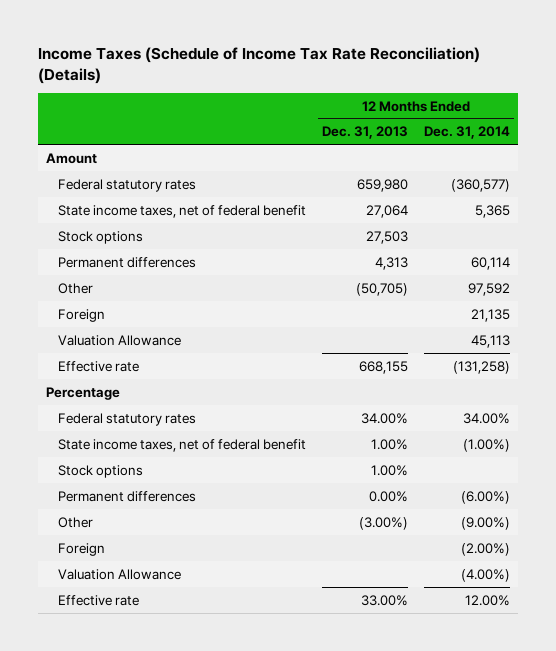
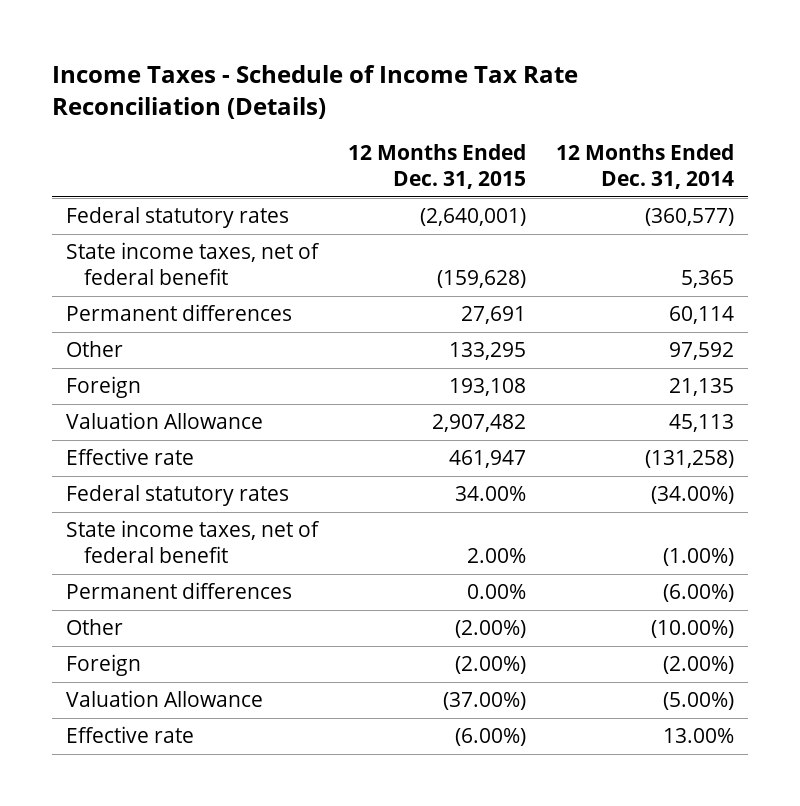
[37,46,480,84] Income Taxes (Schedule of Income Tax Rate Reconciliation) (Details) -> [51,65,578,119] Income Taxes - Schedule of Income Tax Rate Reconciliation (Details)
[321,126,408,140] Dec. 31, 2013 -> none
none -> [347,144,526,190] 12 Months Ended Dec. 31, 2015
[45,152,97,164] Amount -> none
[57,230,143,244] Stock options -> none
[45,386,120,400] Percentage -> none
[462,412,510,424] 34.00% -> [650,486,734,505] (34.00%)
[57,464,143,478] Stock options -> none
[460,516,510,530] (9.00%) -> [650,620,734,639] (10.00%)
[460,568,510,582] (4.00%) -> [662,692,734,711] (5.00%)
[464,594,510,606] 12.00% -> [662,728,734,744] 13.00%

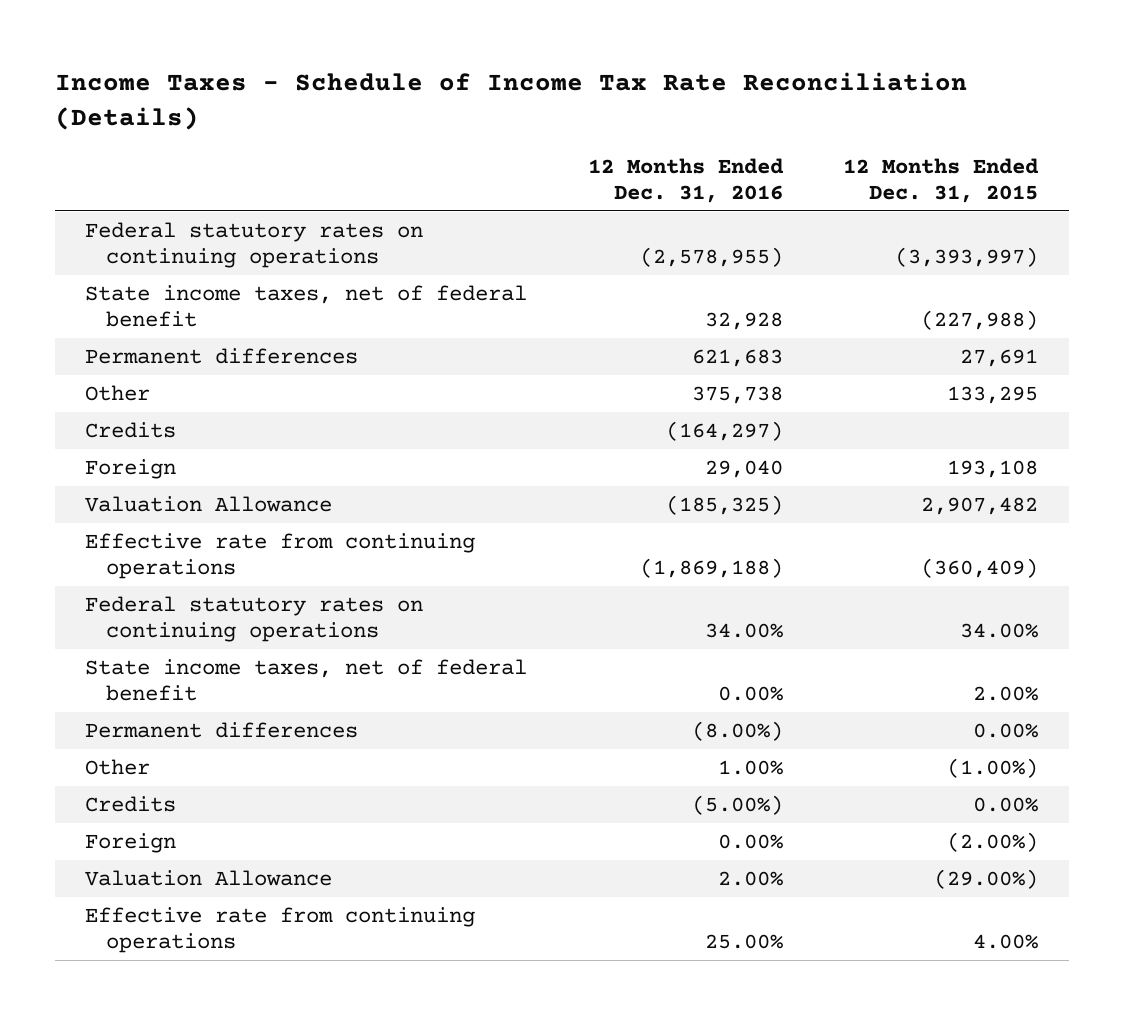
[555,144,734,190] 12 Months Ended Dec. 31, 2014 -> none
none -> [587,157,784,204] 12 Months Ended Dec. 31, 2016
[66,207,290,229] Federal statutory rates -> [85,221,424,269] Federal statutory rates on continuing operations
[419,208,526,227] (2,640,001) -> [895,247,1039,268] (3,393,997)
[436,270,526,289] (159,628) -> [921,310,1039,331] (227,988)
none -> [85,421,177,438] Credits
[66,448,195,466] Effective rate -> none
none -> [85,532,476,580] Effective rate from continuing operations
[66,485,290,507] Federal statutory rates -> [85,595,424,643] Federal statutory rates on continuing operations
[454,620,526,639] (2.00%) -> [947,757,1039,778] (1.00%)
none -> [85,795,177,812] Credits
[442,692,526,711] (37.00%) -> [934,868,1039,889] (29.00%)
[66,726,195,744] Effective rate -> [85,906,476,954] Effective rate from continuing operations
[454,728,526,747] (6.00%) -> [973,934,1039,950] 4.00%

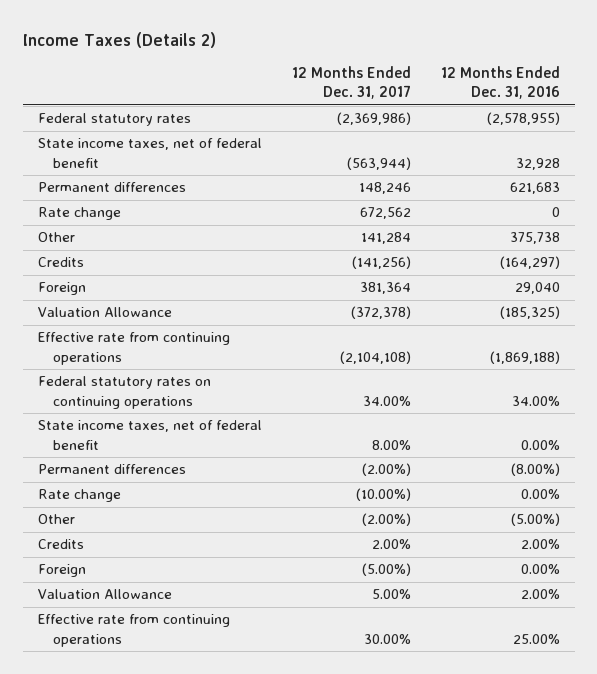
[54,71,967,131] Income Taxes - Schedule of Income Tax Rate Reconciliation (Details) -> [22,31,216,48] Income Taxes (Details 2)
[843,157,1040,204] 12 Months Ended Dec. 31, 2015 -> none
none -> [291,66,411,100] 12 Months Ended Dec. 31, 2017
[85,221,424,269] Federal statutory rates on continuing operations -> [37,113,191,127] Federal statutory rates
none -> [37,207,121,221] Rate change
none -> [37,489,121,503] Rate change
[717,759,783,775] 1.00% -> [510,513,560,527] (5.00%)
[691,794,783,815] (5.00%) -> [520,539,560,550] 2.00%

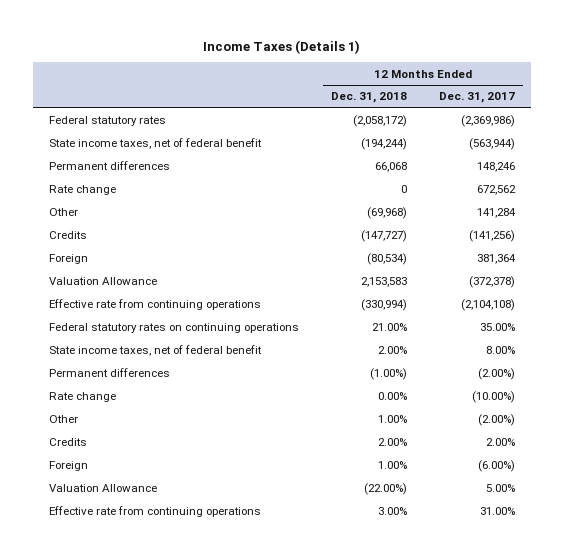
[22,31,216,48] Income Taxes (Details 2) -> [203,39,361,54] Income Taxes (Details 1)
[440,66,560,100] 12 Months Ended Dec. 31, 2016 -> none
none -> [331,92,408,104] Dec. 31, 2018
[362,395,411,406] 34.00% -> [480,323,516,332] 35.00%
[361,563,411,577] (5.00%) -> [478,460,516,473] (6.00%)
[363,633,411,644] 30.00% -> [480,507,516,516] 31.00%

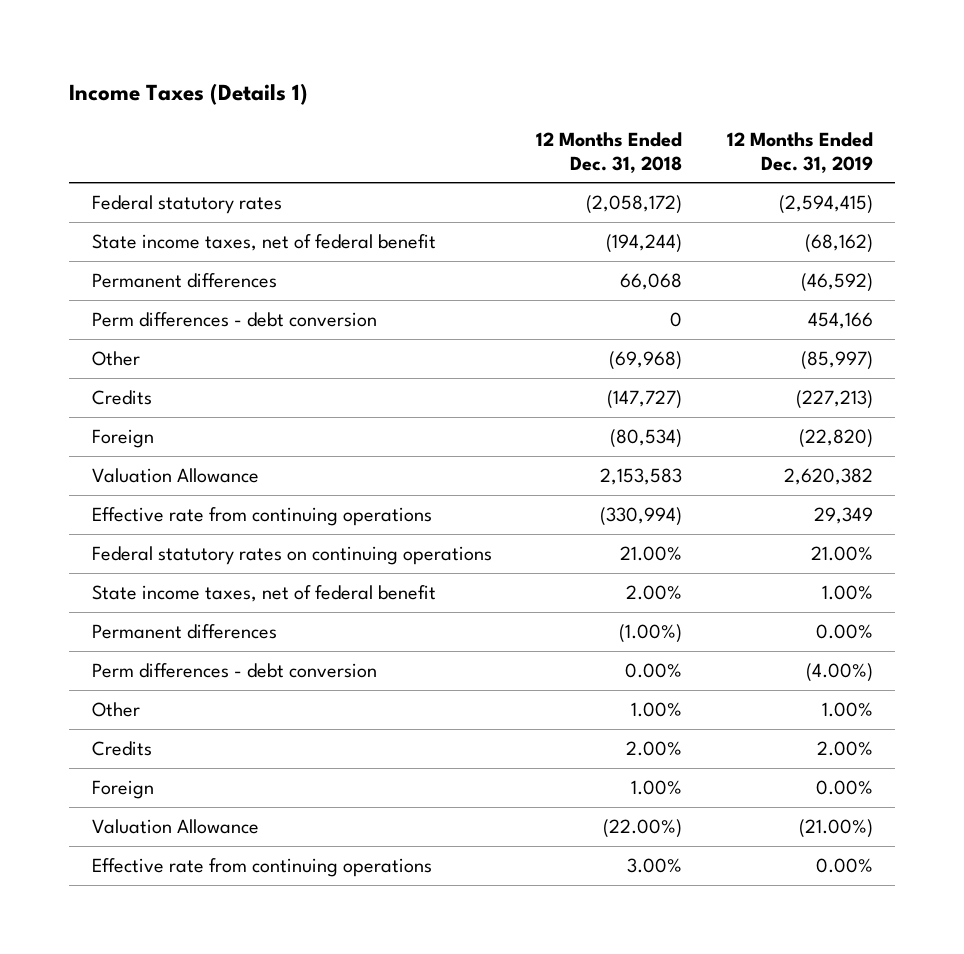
[439,92,516,104] Dec. 31, 2017 -> none
none -> [726,132,873,173] 12 Months Ended Dec. 31, 2019
[49,185,117,196] Rate change -> [91,311,377,327] Perm differences - debt conversion
[49,392,117,403] Rate change -> [91,662,377,678] Perm differences - debt conversion

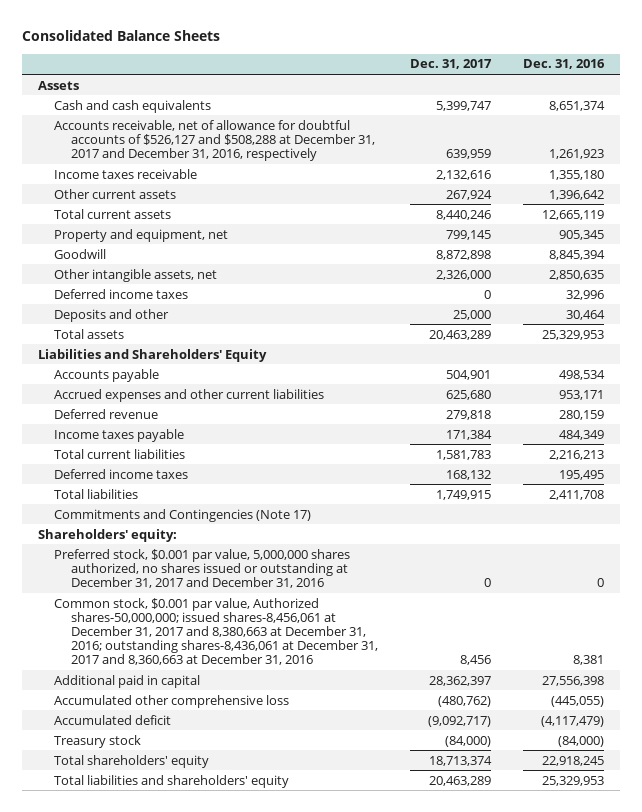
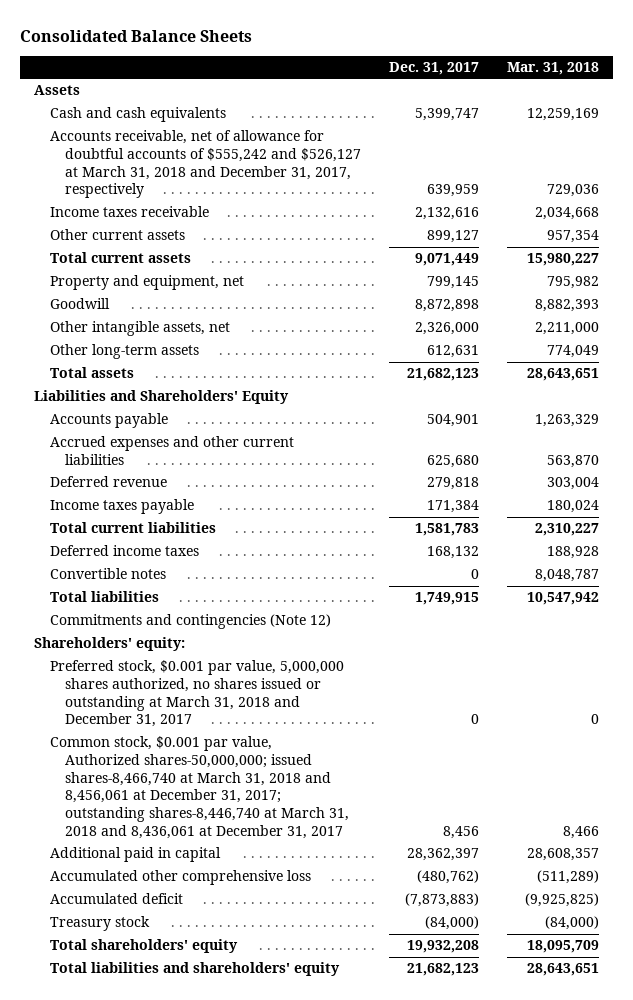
[522,59,605,70] Dec. 31, 2016 -> none
none -> [507,62,600,76] Mar. 31, 2018
[54,119,375,161] Accounts receivable, net of allowance for doubtful accounts of $526,127 and $508,288 at December 31, 2017 and December 31, 2016, respectively -> [49,130,362,199] Accounts receivable, net of allowance for doubtful accounts of $555,242 and $526,127 at March 31, 2018 and December 31, 2017, respectively
[445,189,492,200] 267,924 -> [427,230,480,244] 899,127
[435,209,491,220] 8,440,246 -> [415,253,480,267] 9,071,449
[54,288,189,299] Deferred income taxes -> none
[54,308,170,322] Deposits and other -> none
none -> [49,344,199,360] Other long-term assets
[428,329,491,340] 20,463,289 -> [407,368,480,382] 21,682,123
none -> [49,568,166,580] Convertible notes
[54,508,312,522] Commitments and Contingencies (Note 17) -> [49,614,331,630] Commitments and contingencies (Note 12)
[54,548,351,588] Preferred stock, $0.001 par value, 5,000,000 shares authorized, no shares issued or outstanding at December 31, 2017 and December 31, 2016 -> [49,660,344,728] Preferred stock, $0.001 par value, 5,000,000 shares authorized, no shares issued or outstanding at March 31, 2018 and December 31, 2017
[54,597,378,666] Common stock, $0.001 par value, Authorized shares-50,000,000; issued shares-8,456,061 at December 31, 2017 and 8,380,663 at December 31, 2016; outstanding shares-8,436,061 at December 31, 2017 and 8,360,663 at December 31, 2016 -> [49,736,350,839] Common stock, $0.001 par value, Authorized shares-50,000,000; issued shares-8,466,740 at March 31, 2018 and 8,456,061 at December 31, 2017; outstanding shares-8,446,740 at March 31, 2018 and 8,436,061 at December 31, 2017
[427,715,491,727] (9,092,717) -> [405,893,480,908] (7,873,883)
[428,755,492,766] 18,713,374 -> [407,940,480,954] 19,932,208
[428,775,491,786] 20,463,289 -> [407,963,480,977] 21,682,123

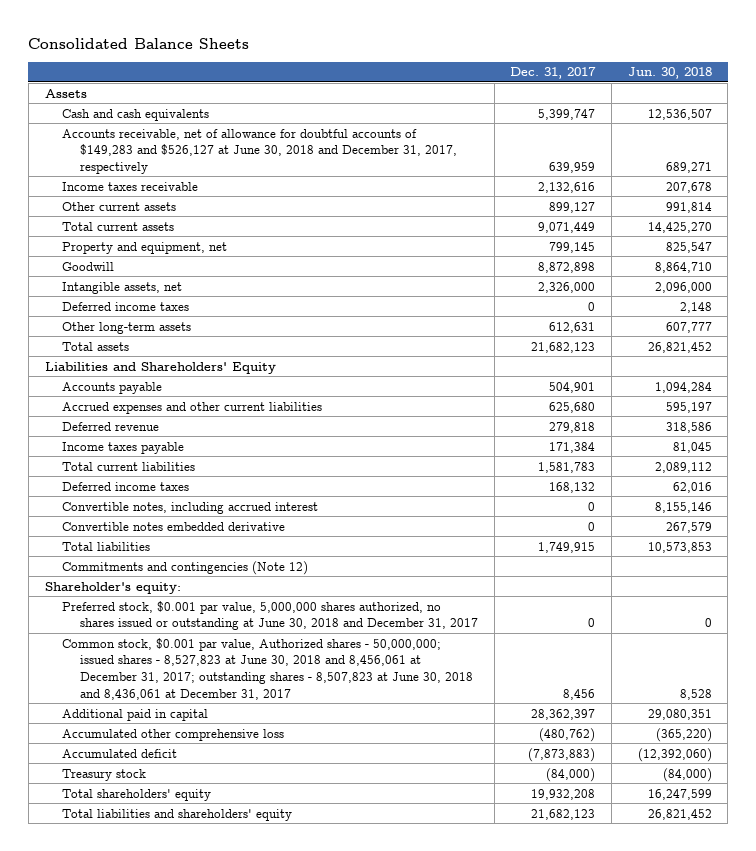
[507,62,600,76] Mar. 31, 2018 -> none
none -> [627,67,712,80] Jun. 30, 2018
[49,130,362,199] Accounts receivable, net of allowance for doubtful accounts of $555,242 and $526,127 at March 31, 2018 and December 31, 2017, respectively -> [62,128,457,174] Accounts receivable, net of allowance for doubtful accounts of $149,283 and $526,127 at June 30, 2018 and December 31, 2017, respectively
[49,321,230,337] Other intangible assets, net -> [62,281,183,294] Intangible assets, net
none -> [62,301,190,311] Deferred income taxes
[49,568,166,580] Convertible notes -> [62,501,319,514] Convertible notes, including accrued interest
none -> [62,521,286,531] Convertible notes embedded derivative
[34,637,186,652] Shareholders' equity: -> [44,581,181,594] Shareholder's equity:
[49,660,344,728] Preferred stock, $0.001 par value, 5,000,000 shares authorized, no shares issued or outstanding at March 31, 2018 and December 31, 2017 -> [62,600,478,631] Preferred stock, $0.001 par value, 5,000,000 shares authorized, no shares issued or outstanding at June 30, 2018 and December 31, 2017
[49,736,350,839] Common stock, $0.001 par value, Authorized shares-50,000,000; issued shares-8,466,740 at March 31, 2018 and 8,456,061 at December 31, 2017; outstanding shares-8,446,740 at March 31, 2018 and 8,436,061 at December 31, 2017 -> [62,637,473,700] Common stock, $0.001 par value, Authorized shares - 50,000,000; issued shares - 8,527,823 at June 30, 2018 and 8,456,061 at December 31, 2017; outstanding shares - 8,507,823 at June 30, 2018 and 8,436,061 at December 31, 2017

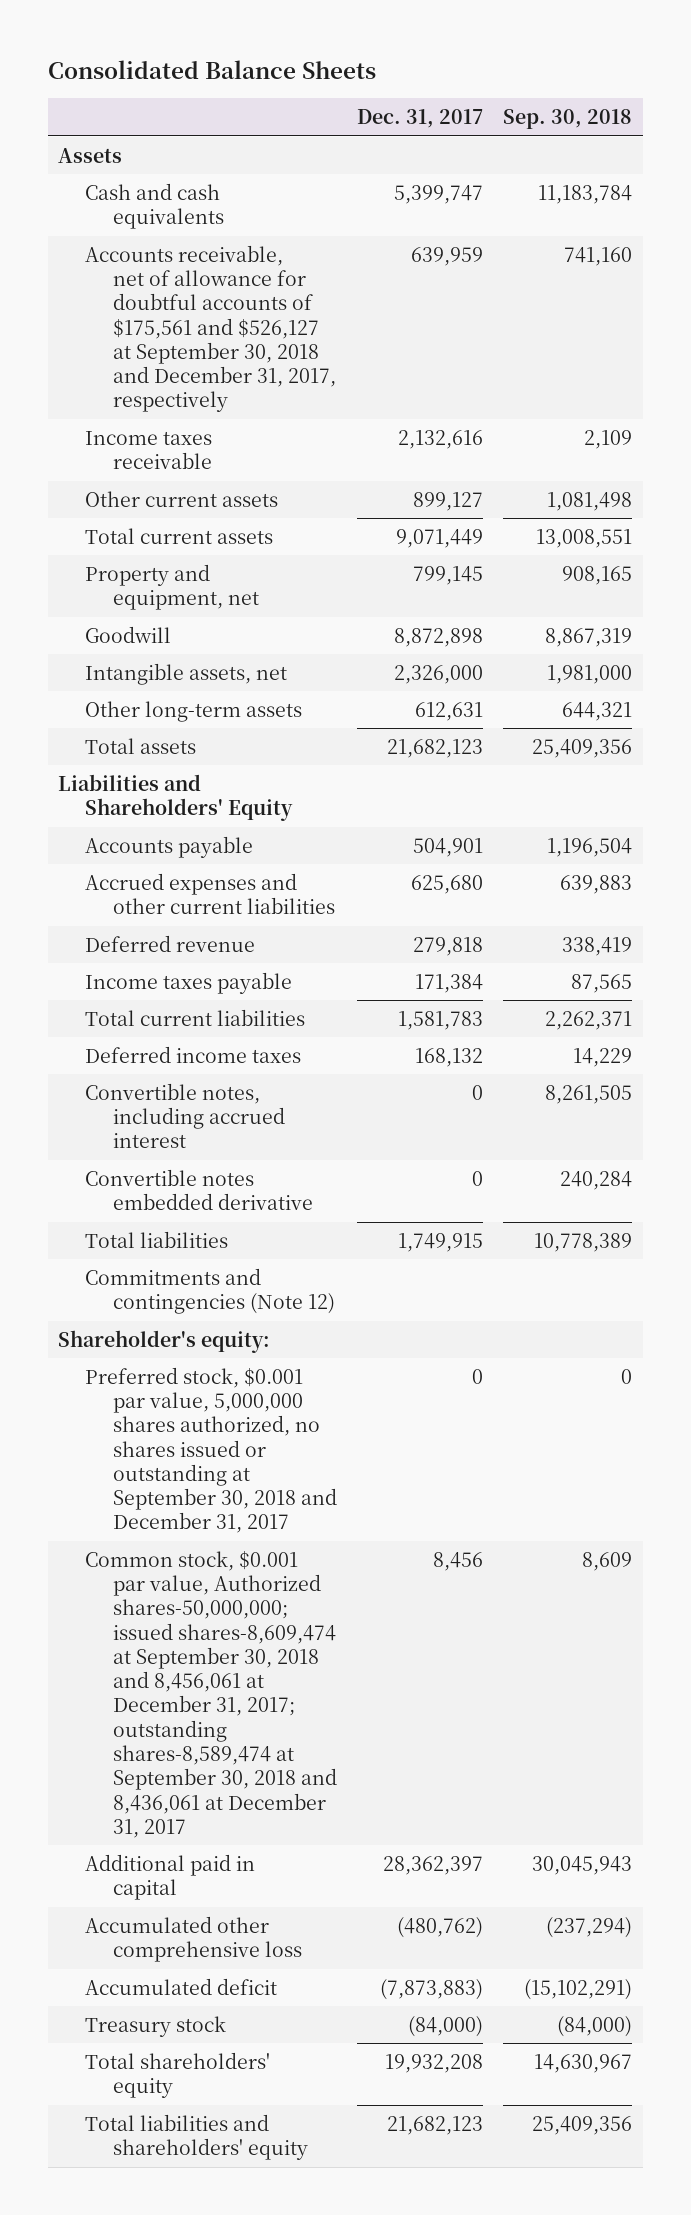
[627,67,712,80] Jun. 30, 2018 -> none
none -> [503,109,633,130] Sep. 30, 2018
[62,128,457,174] Accounts receivable, net of allowance for doubtful accounts of $149,283 and $526,127 at June 30, 2018 and December 31, 2017, respectively -> [85,244,336,413] Accounts receivable, net of allowance for doubtful accounts of $175,561 and $526,127 at September 30, 2018 and December 31, 2017, respectively
[62,301,190,311] Deferred income taxes -> none
[62,600,478,631] Preferred stock, $0.001 par value, 5,000,000 shares authorized, no shares issued or outstanding at June 30, 2018 and December 31, 2017 -> [85,1366,337,1534] Preferred stock, $0.001 par value, 5,000,000 shares authorized, no shares issued or outstanding at September 30, 2018 and December 31, 2017
[62,637,473,700] Common stock, $0.001 par value, Authorized shares - 50,000,000; issued shares - 8,527,823 at June 30, 2018 and 8,456,061 at December 31, 2017; outstanding shares - 8,507,823 at June 30, 2018 and 8,436,061 at December 31, 2017 -> [85,1550,337,1838] Common stock, $0.001 par value, Authorized shares-50,000,000; issued shares-8,609,474 at September 30, 2018 and 8,456,061 at December 31, 2017; outstanding shares-8,589,474 at September 30, 2018 and 8,436,061 at December 31, 2017

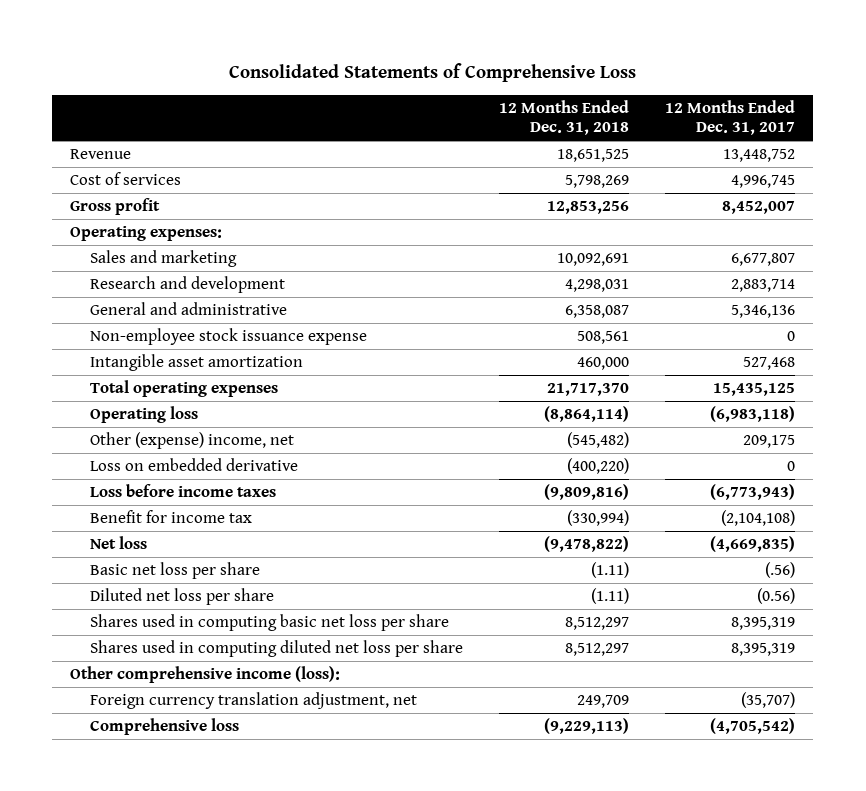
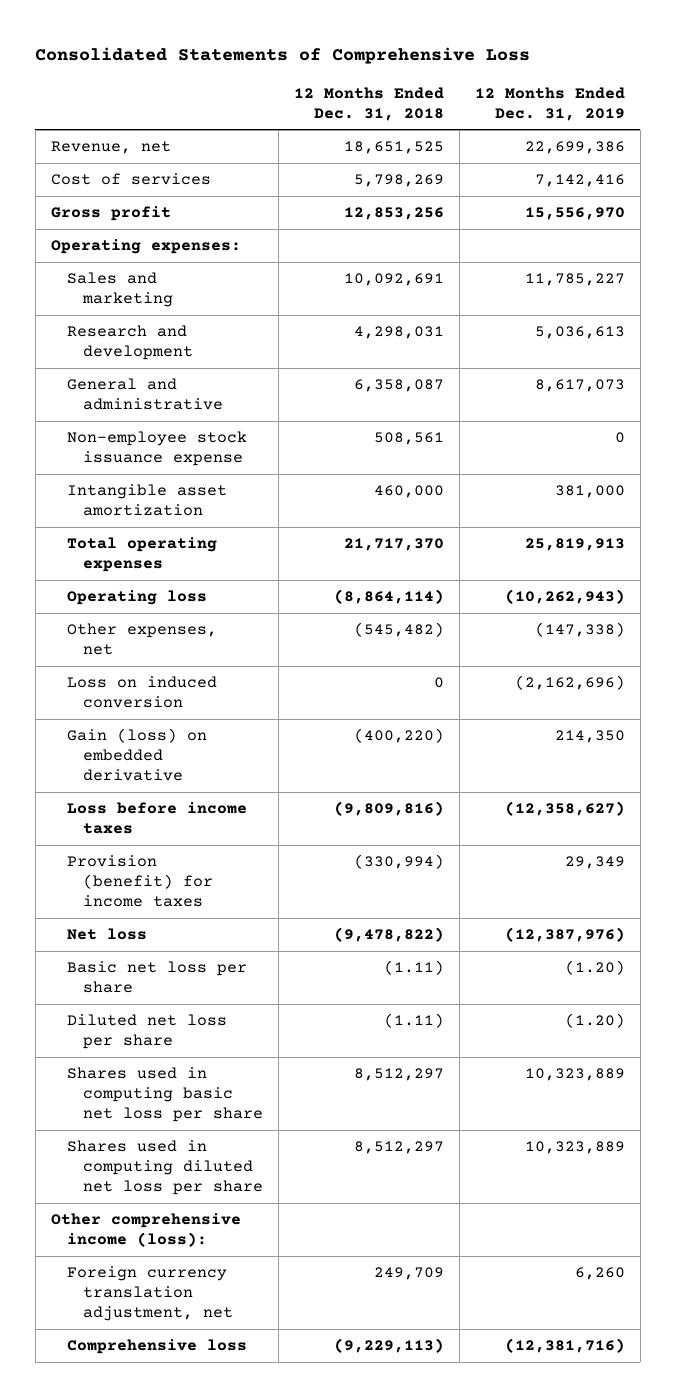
[665,99,796,136] 12 Months Ended Dec. 31, 2017 -> none
none -> [474,86,625,121] 12 Months Ended Dec. 31, 2019
[70,148,132,159] Revenue -> [50,141,171,155] Revenue, net
[90,431,295,449] Other (expense) income, net -> [66,623,217,656] Other expenses, net
none -> [66,676,217,709] Loss on induced conversion
[90,457,299,471] Loss on embedded derivative -> [66,728,207,782] Gain (loss) on embedded derivative
[90,509,253,523] Benefit for income tax -> [66,855,213,908] Provision (benefit) for income taxes

